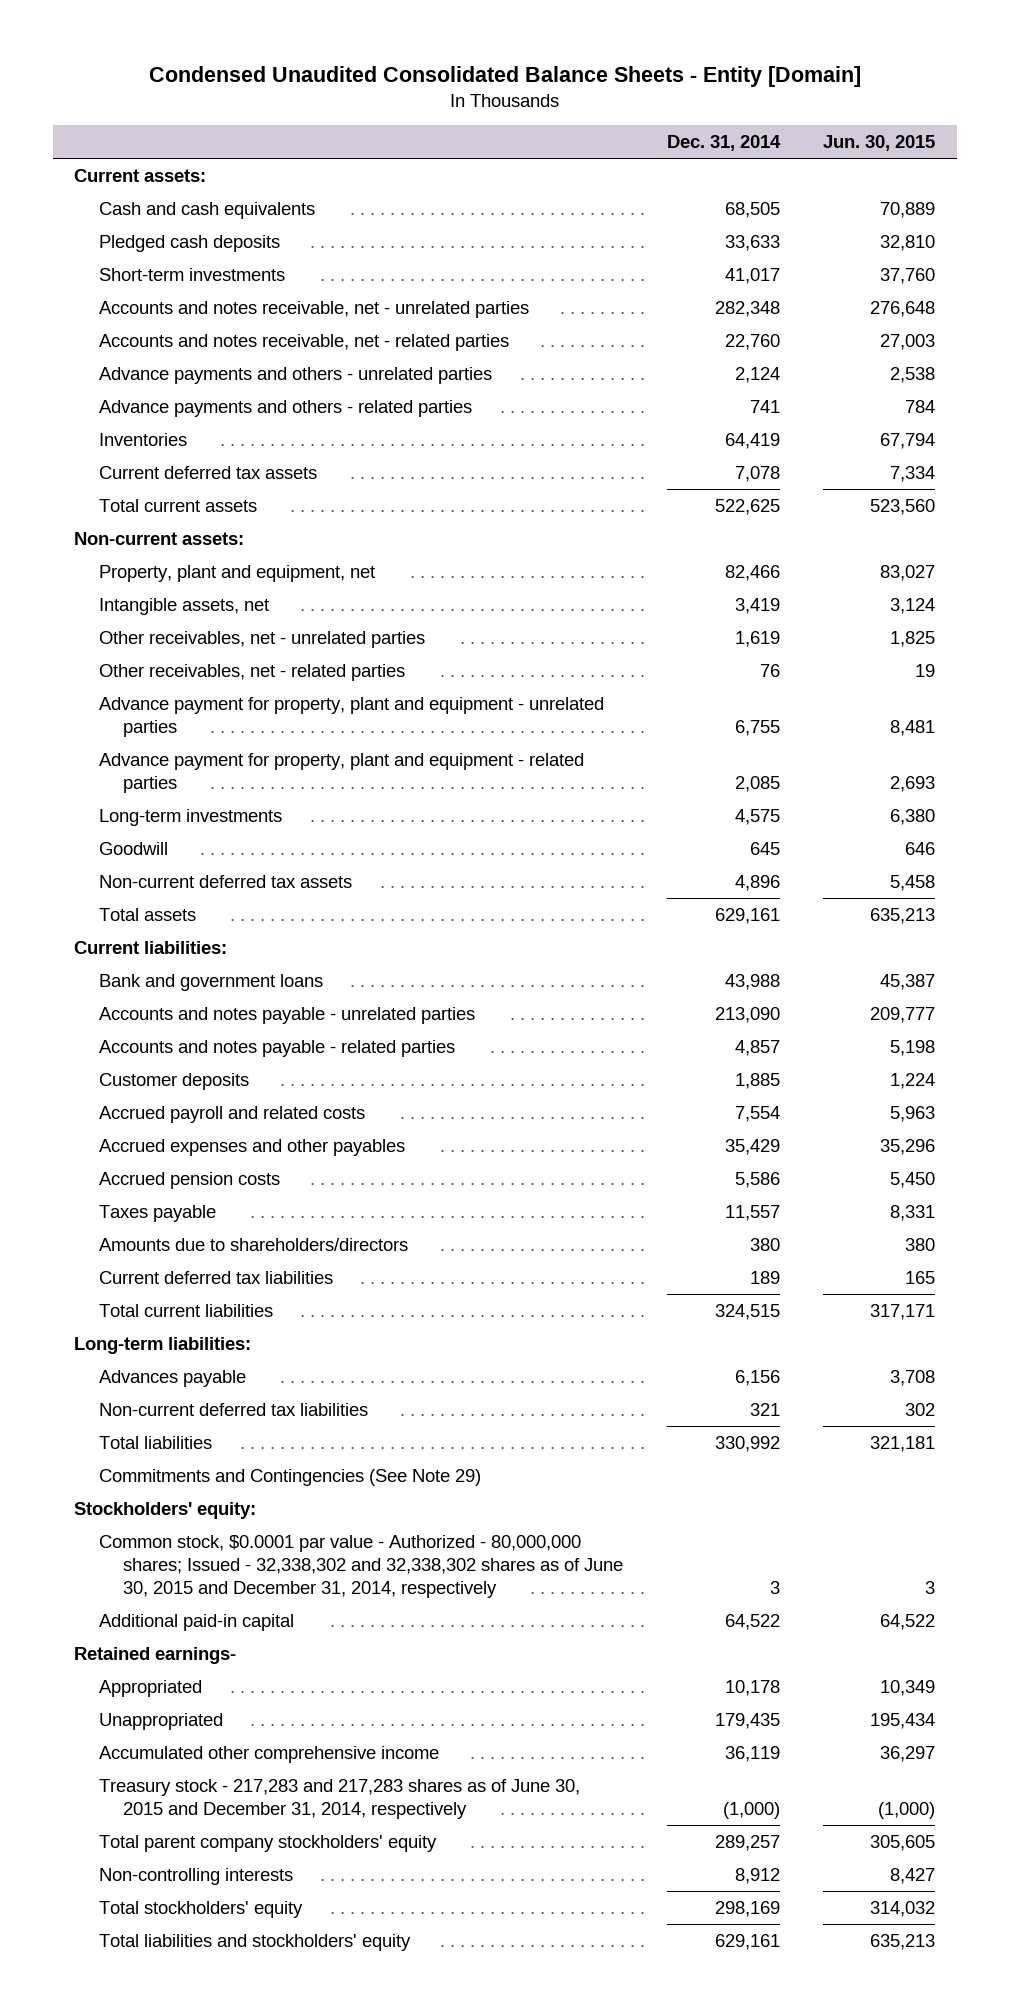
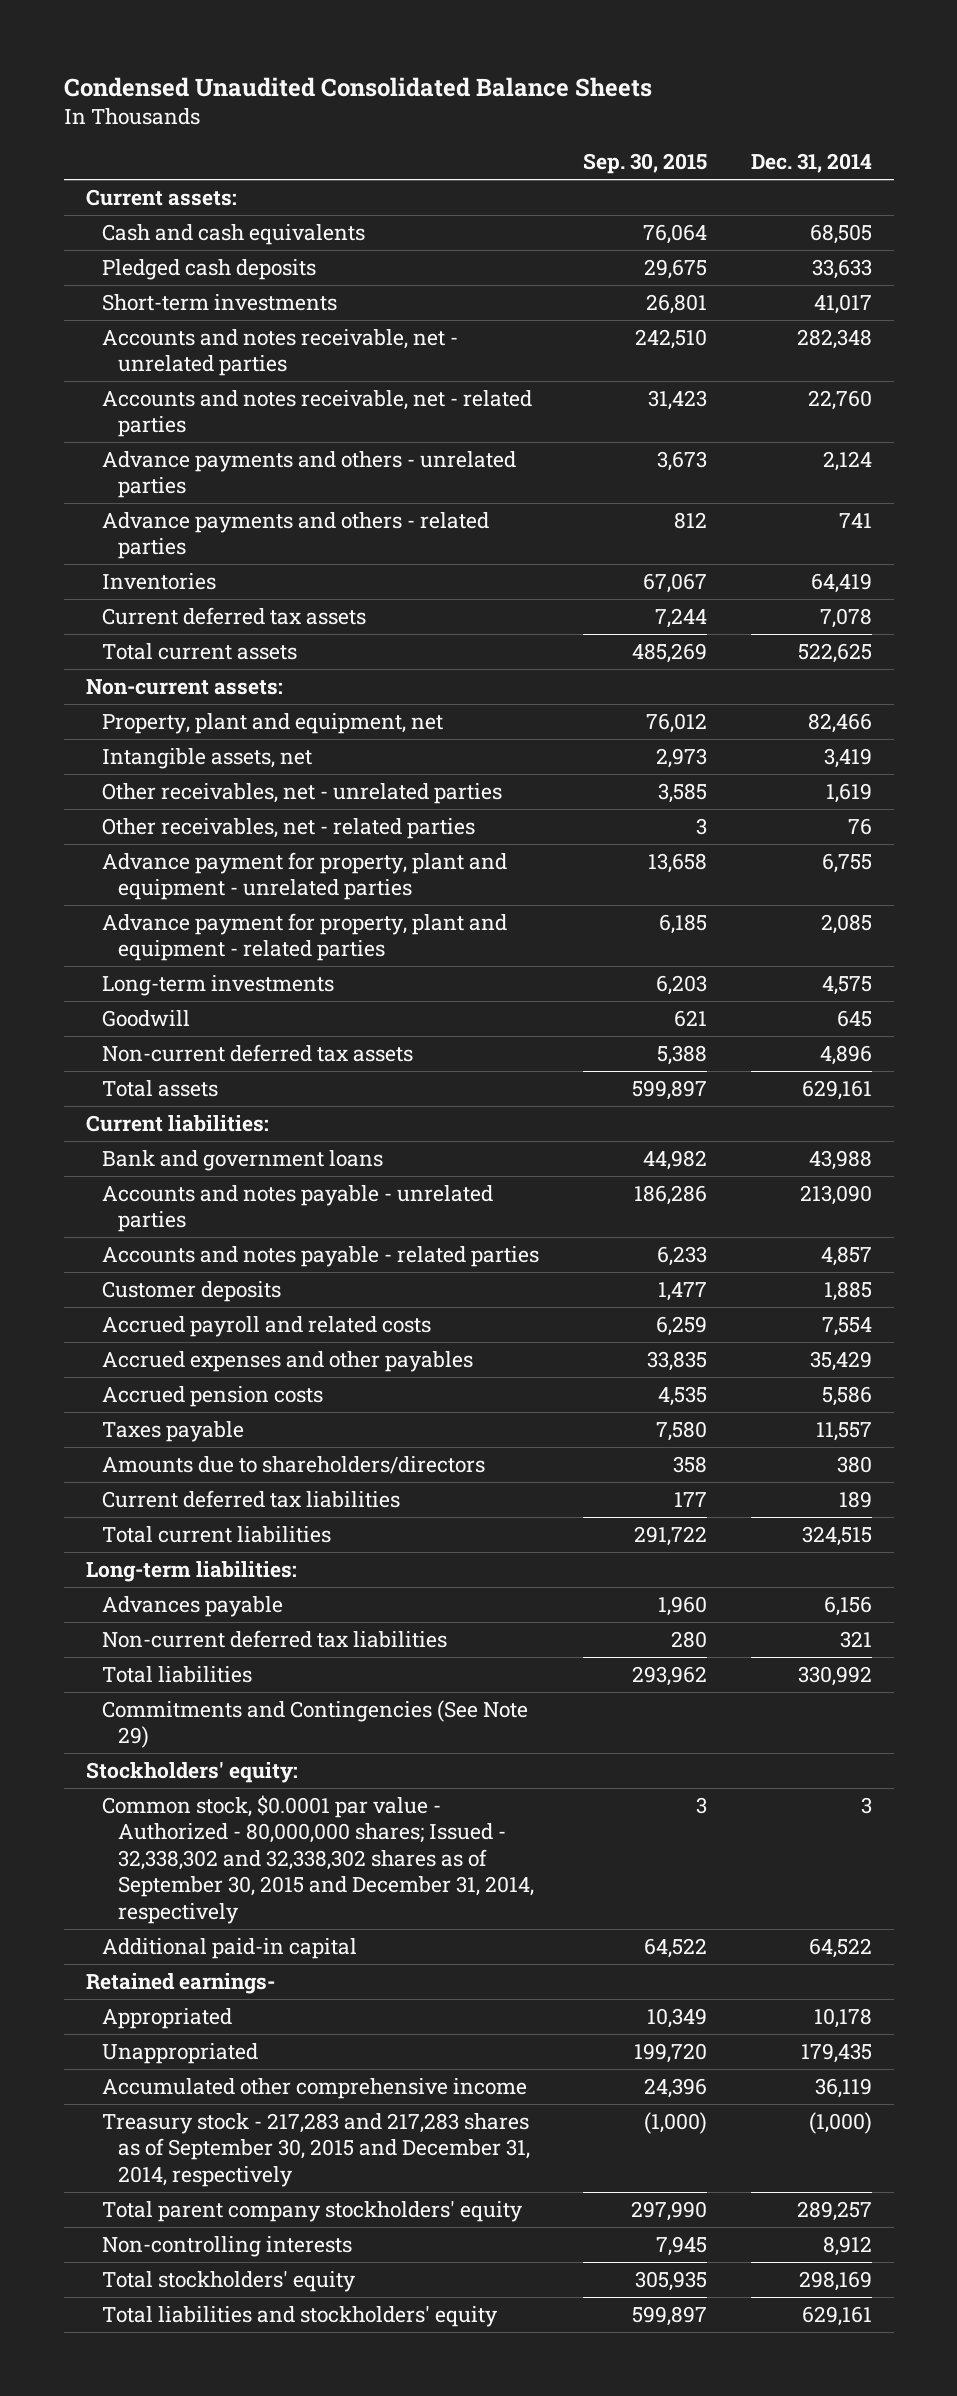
[148,65,861,87] Condensed Unaudited Consolidated Balance Sheets - Entity [Domain] -> [63,76,652,97] Condensed Unaudited Consolidated Balance Sheets
[823,135,936,152] Jun. 30, 2015 -> none
none -> [582,153,707,175] Sep. 30, 2015
[98,1534,624,1598] Common stock, $0.0001 par value - Authorized - 80,000,000 shares; Issued - 32,338,302 and 32,338,302 shares as of June 30, 2015 and December 31, 2014, respectively -> [101,1794,535,1924] Common stock, $0.0001 par value - Authorized - 80,000,000 shares; Issued - 32,338,302 and 32,338,302 shares as of September 30, 2015 and December 31, 2014, respectively
[98,1778,580,1819] Treasury stock - 217,283 and 217,283 shares as of June 30, 2015 and December 31, 2014, respectively -> [101,2112,531,2187] Treasury stock - 217,283 and 217,283 shares as of September 30, 2015 and December 31, 2014, respectively

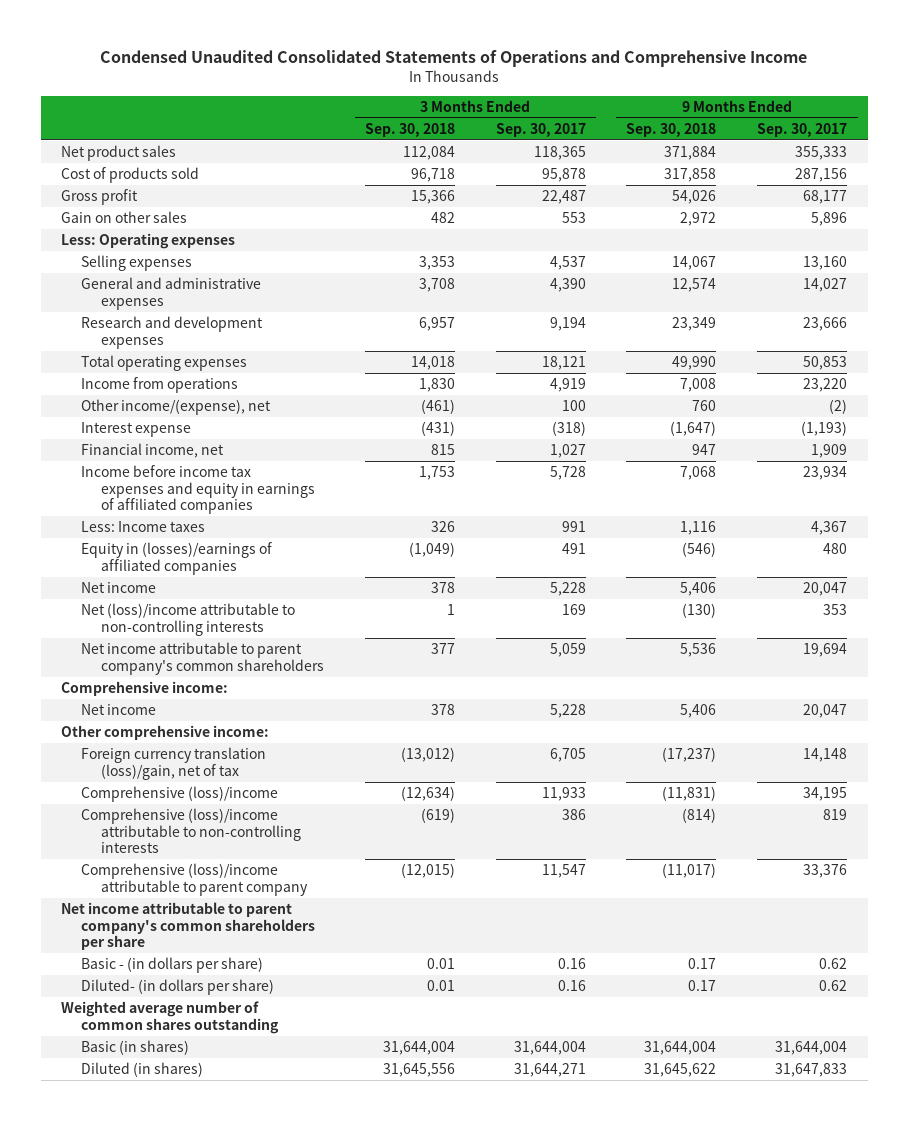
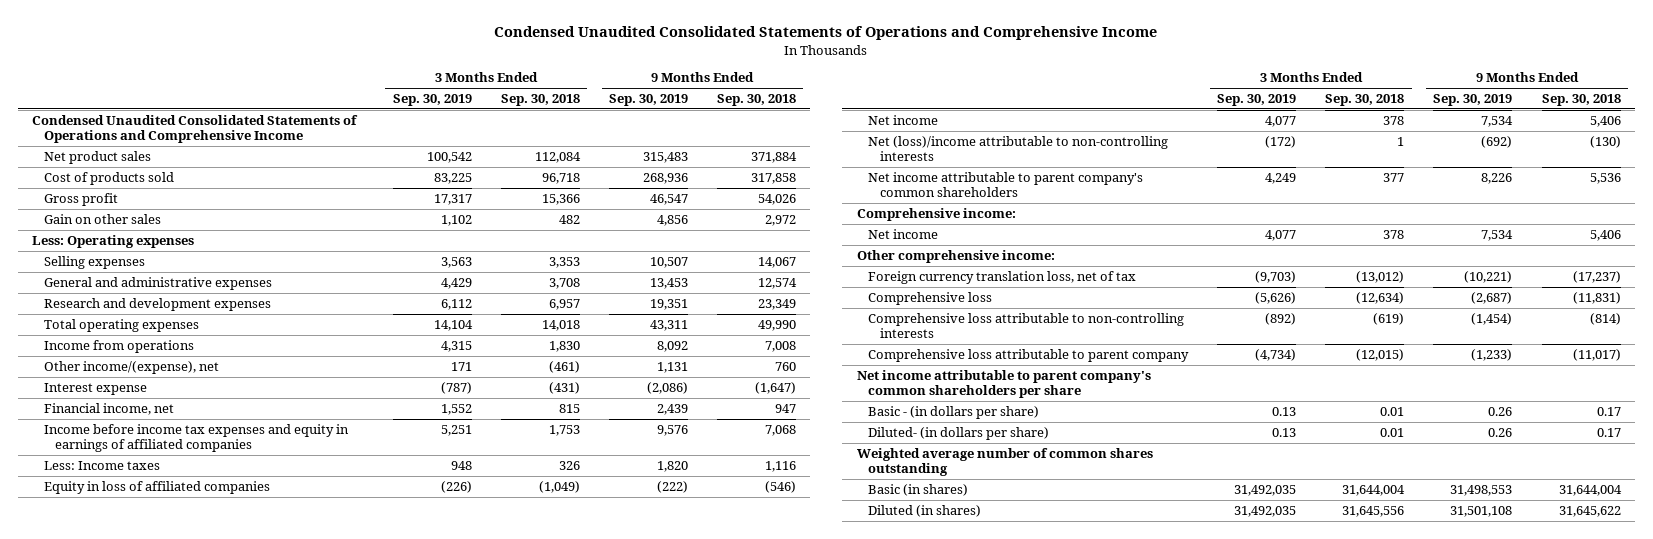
[495,122,586,137] Sep. 30, 2017 -> none
[757,122,848,137] Sep. 30, 2017 -> none
none -> [392,94,472,107] Sep. 30, 2019
none -> [608,94,688,107] Sep. 30, 2019
none -> [32,114,359,143] Condensed Unaudited Consolidated Statements of Operations and Comprehensive Income
[81,542,273,575] Equity in (losses)/earnings of affiliated companies -> [43,480,270,494] Equity in loss of affiliated companies
[81,747,267,780] Foreign currency translation (loss)/gain, net of tax -> [868,270,1137,284] Foreign currency translation loss, net of tax
[81,786,279,803] Comprehensive (loss)/income -> [868,291,993,305] Comprehensive loss
[81,808,301,854] Comprehensive (loss)/income attributable to non-controlling interests -> [868,312,1185,338] Comprehensive loss attributable to non-controlling interests
[81,863,308,896] Comprehensive (loss)/income attributable to parent company -> [868,348,1190,362] Comprehensive loss attributable to parent company

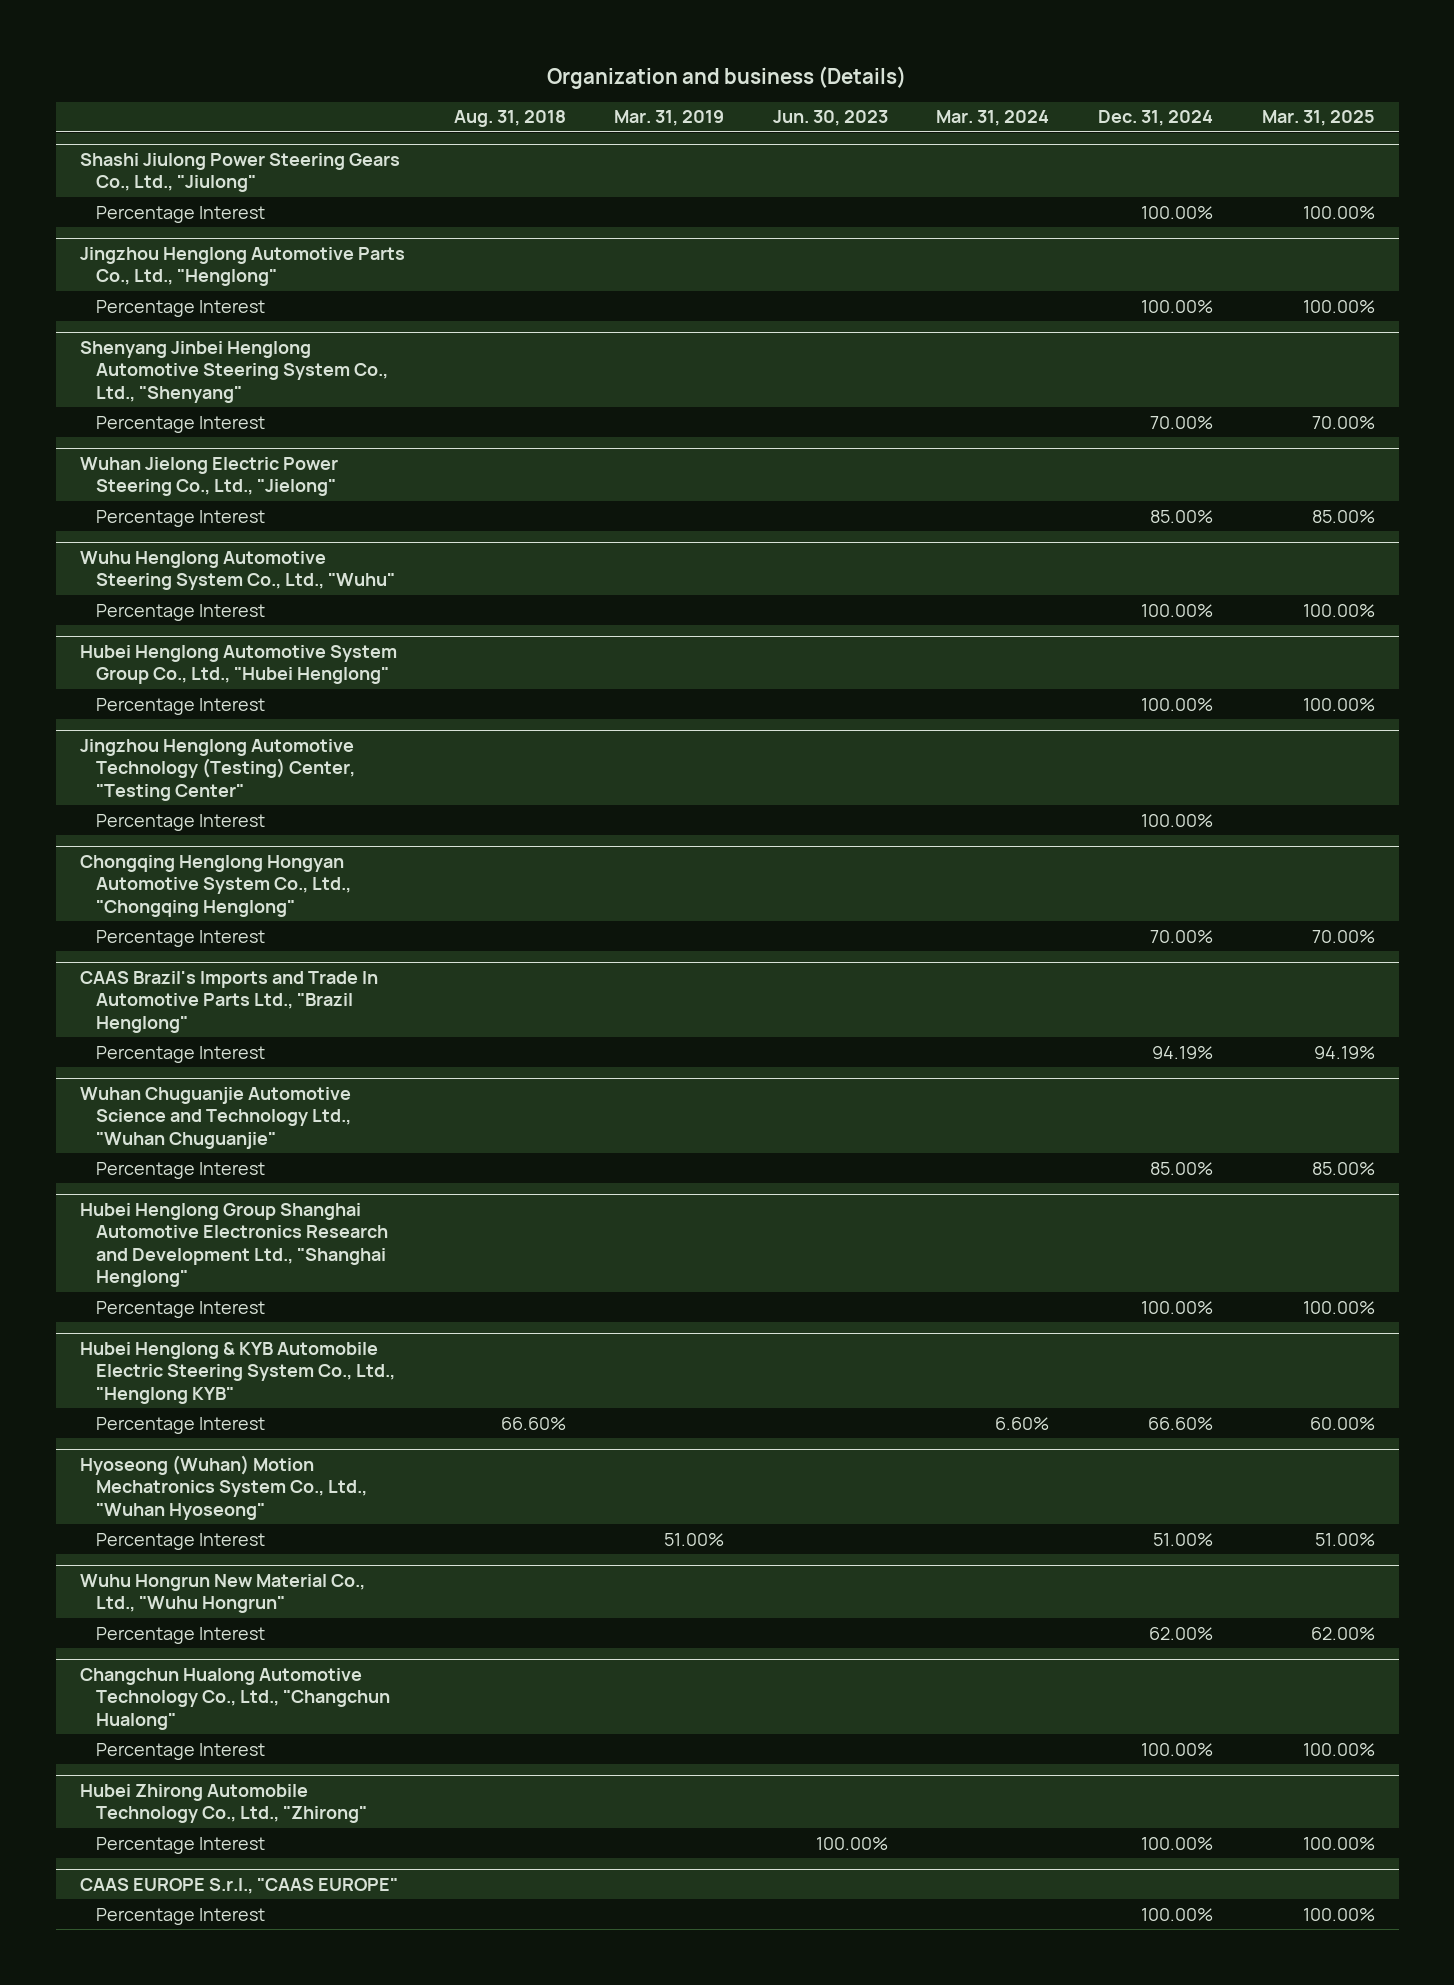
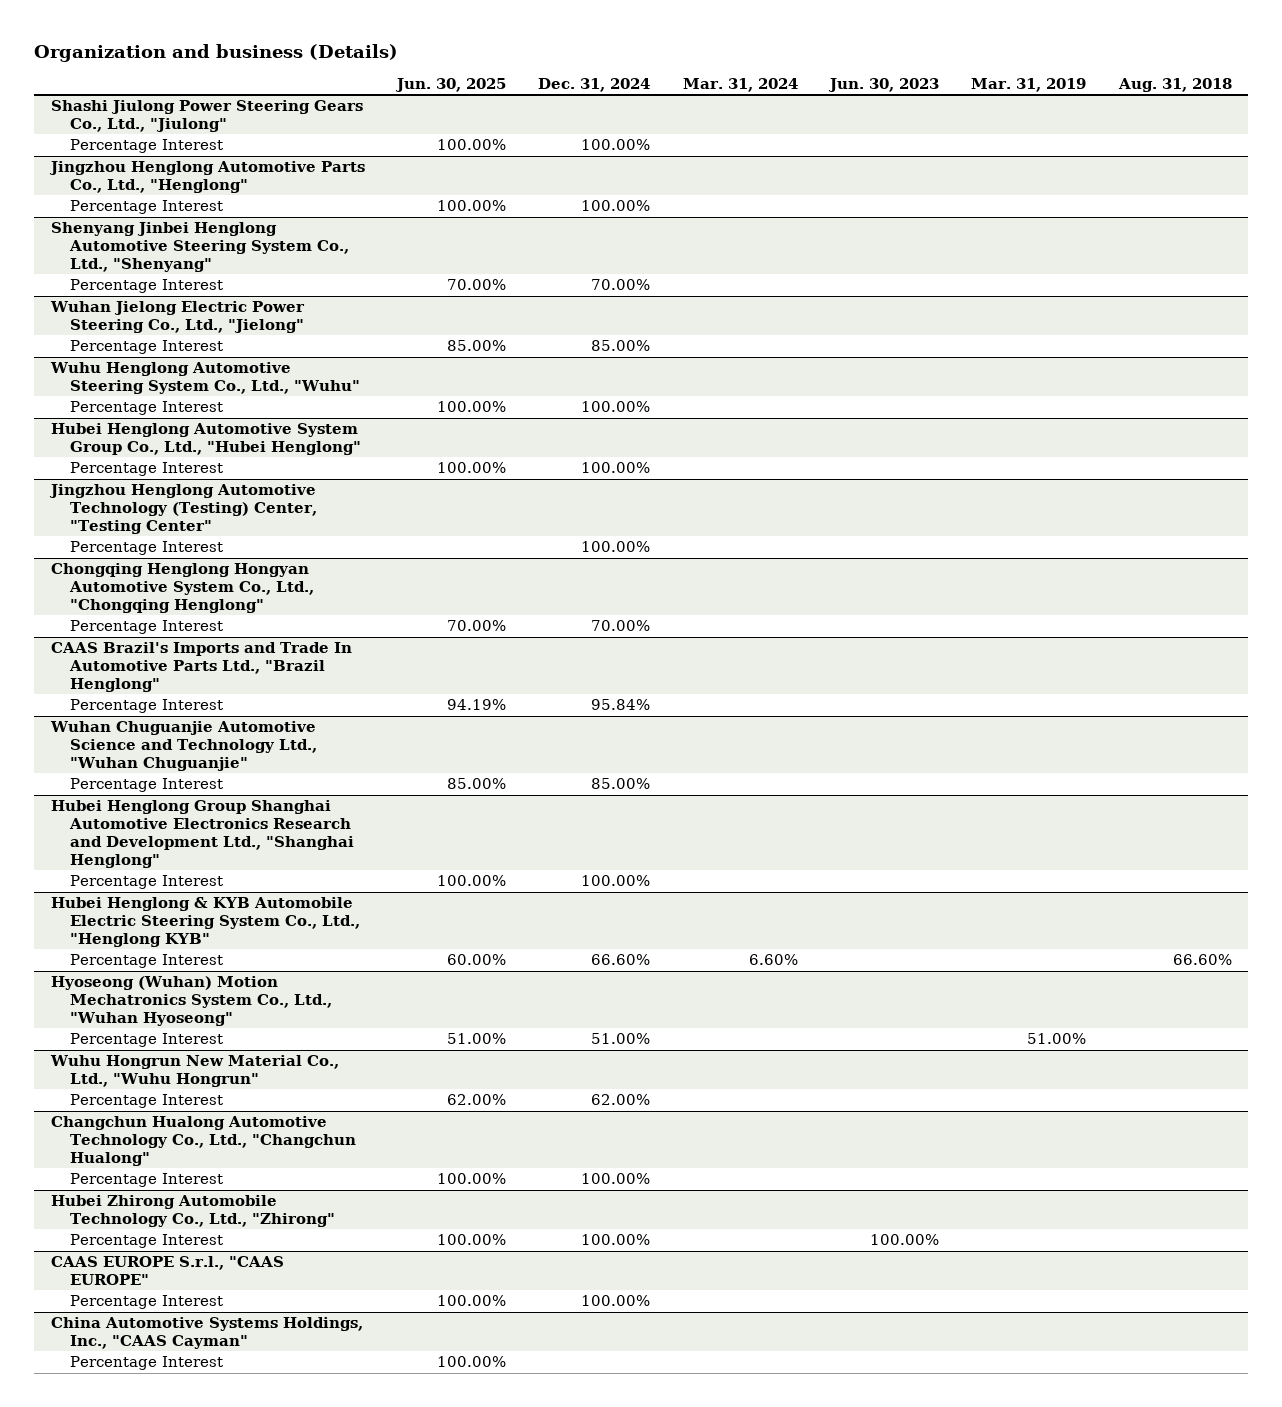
[1261,110,1375,127] Mar. 31, 2025 -> none
none -> [394,78,506,93] Jun. 30, 2025
[1151,1045,1213,1059] 94.19% -> [591,699,651,711] 95.84%
none -> [50,1317,363,1350] China Automotive Systems Holdings, Inc., "CAAS Cayman"
none -> [70,1356,224,1371] Percentage Interest

